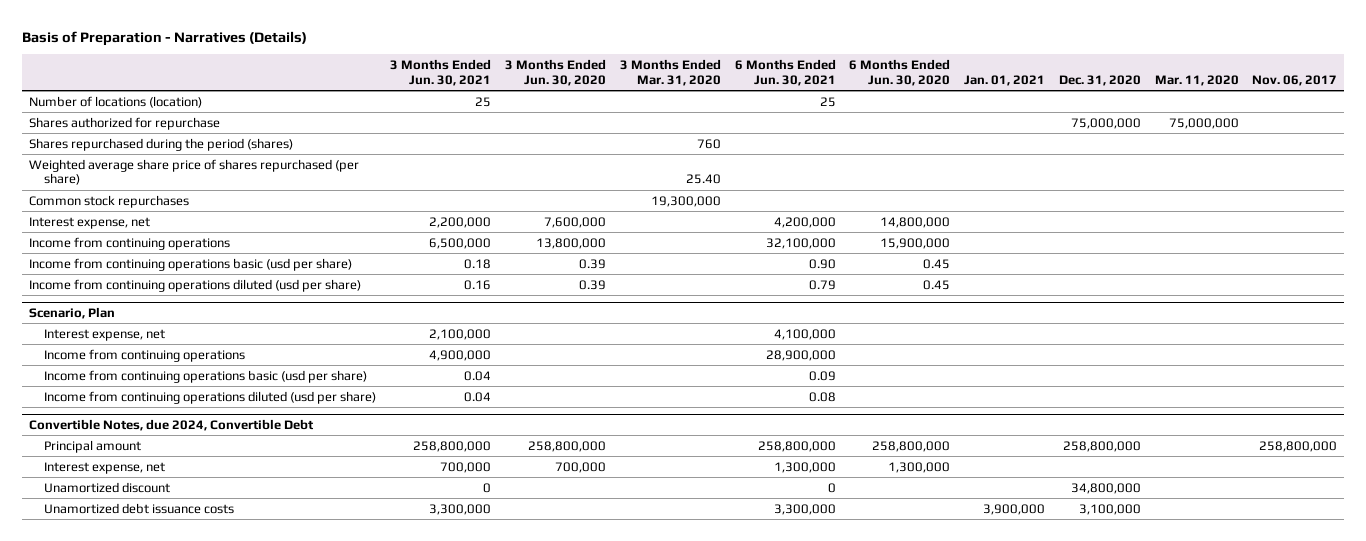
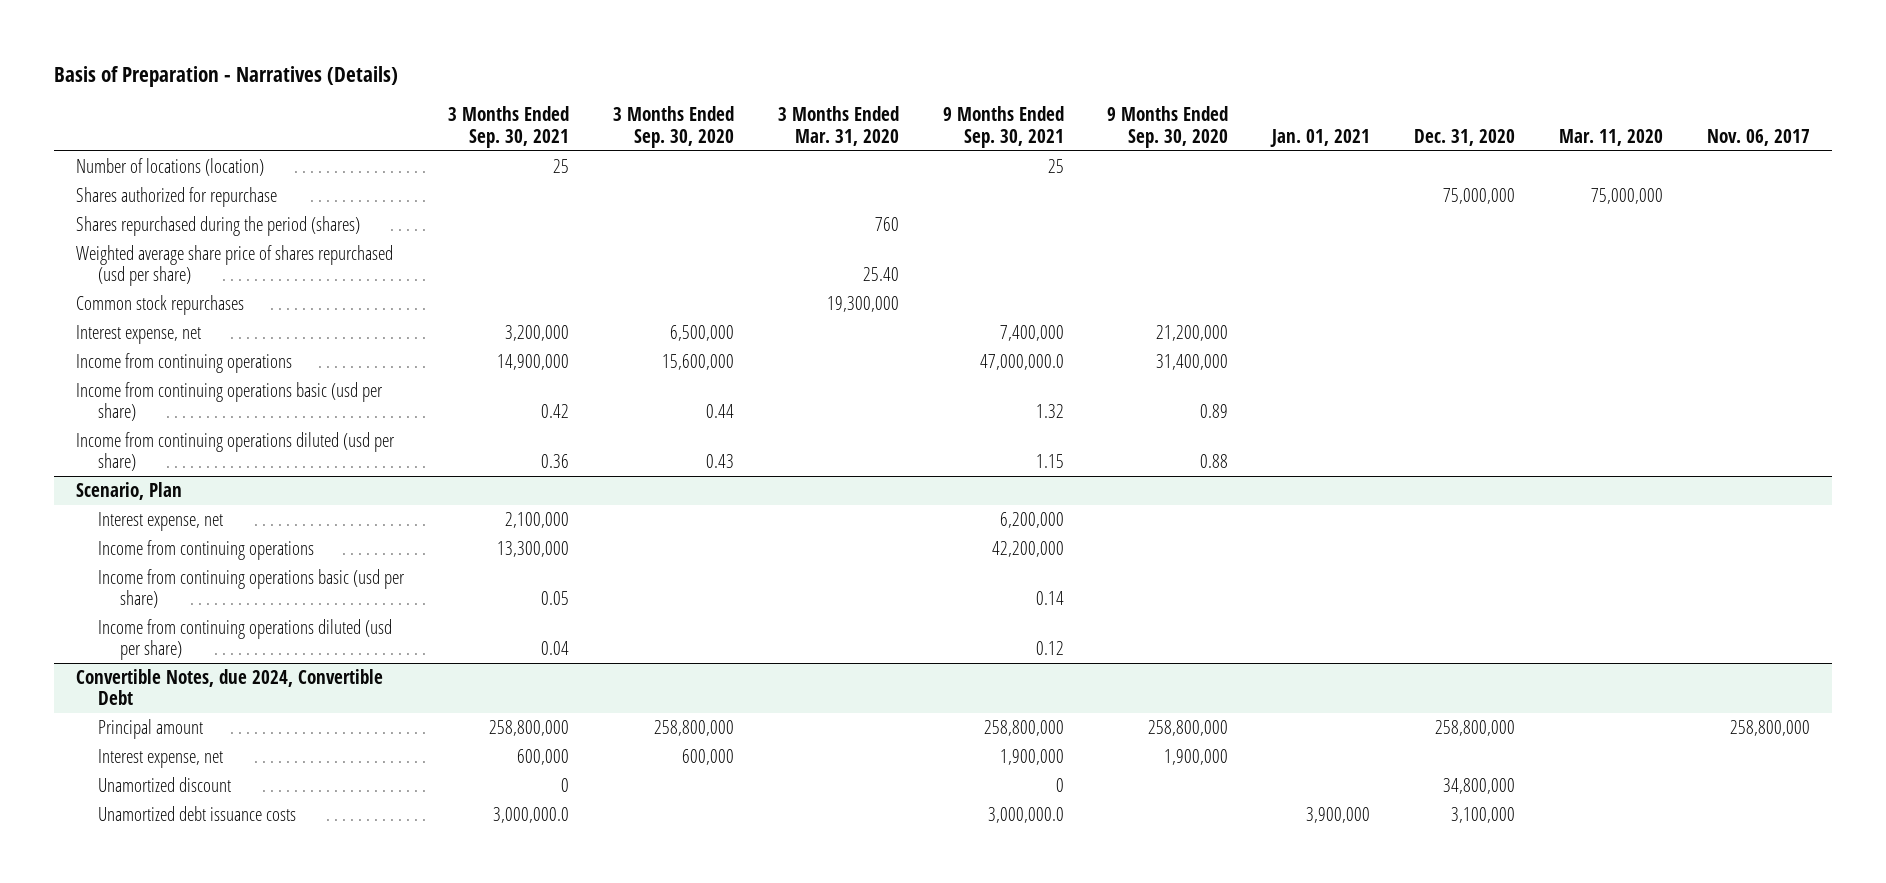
[390,59,492,86] 3 Months Ended Jun. 30, 2021 -> none
[504,59,606,86] 3 Months Ended Jun. 30, 2020 -> none
[734,59,836,86] 6 Months Ended Jun. 30, 2021 -> none
[849,59,951,86] 6 Months Ended Jun. 30, 2020 -> none
none -> [447,106,569,148] 3 Months Ended Sep. 30, 2021
none -> [612,106,734,148] 3 Months Ended Sep. 30, 2020
none -> [942,106,1064,148] 9 Months Ended Sep. 30, 2021
none -> [1107,106,1229,148] 9 Months Ended Sep. 30, 2020
[28,158,359,186] Weighted average share price of shares repurchased (per share) -> [75,244,393,287] Weighted average share price of shares repurchased (usd per share)

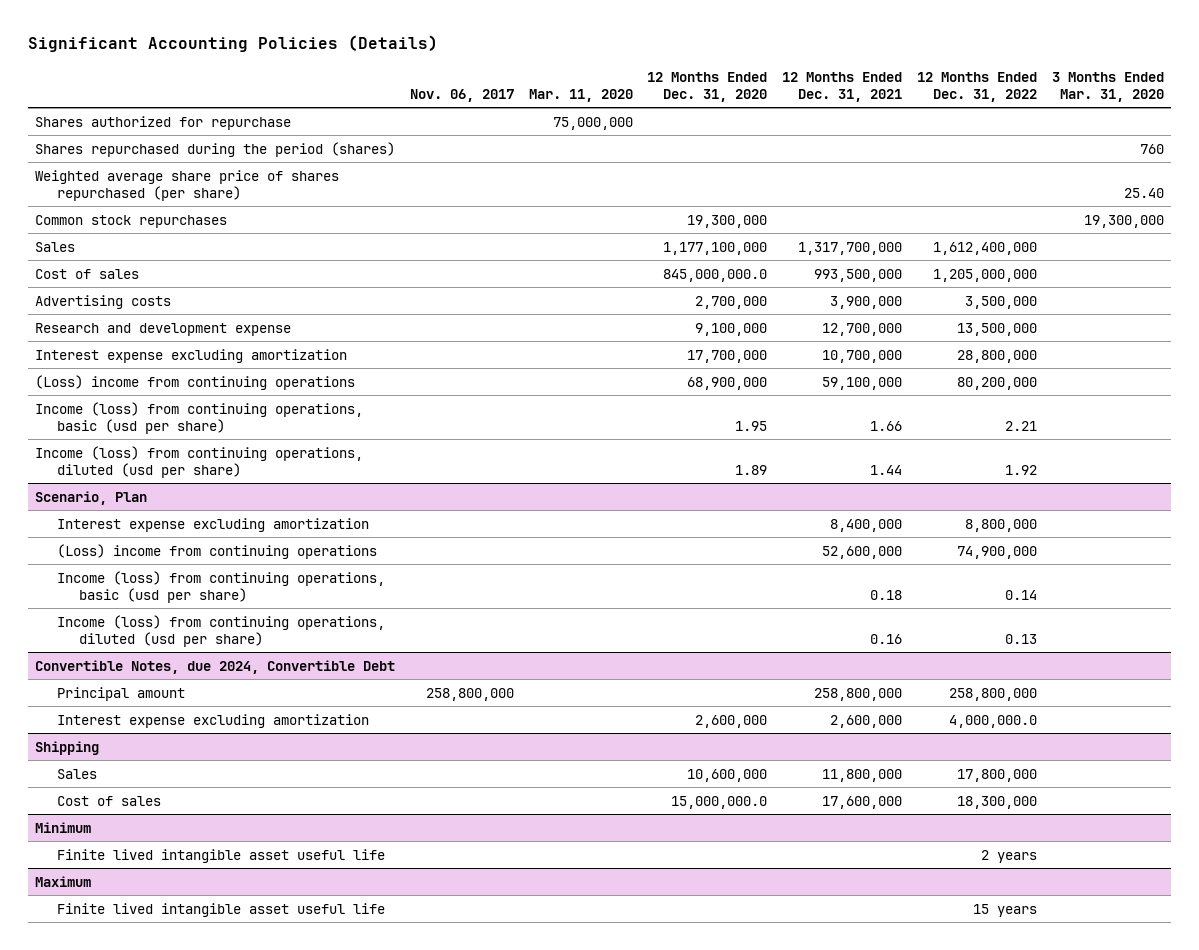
[53,66,398,88] Basis of Preparation - Narratives (Details) -> [27,35,438,53] Significant Accounting Policies (Details)
[447,106,569,148] 3 Months Ended Sep. 30, 2021 -> none
[612,106,734,148] 3 Months Ended Sep. 30, 2020 -> none
[942,106,1064,148] 9 Months Ended Sep. 30, 2021 -> none
[1107,106,1229,148] 9 Months Ended Sep. 30, 2020 -> none
[1270,128,1371,147] Jan. 01, 2021 -> none
[1414,128,1516,146] Dec. 31, 2020 -> none
none -> [647,72,768,103] 12 Months Ended Dec. 31, 2020
none -> [782,72,903,103] 12 Months Ended Dec. 31, 2021
none -> [916,72,1037,103] 12 Months Ended Dec. 31, 2022
[75,157,264,176] Number of locations (location) -> none
[75,244,393,287] Weighted average share price of shares repurchased (usd per share) -> [34,169,339,201] Weighted average share price of shares repurchased (per share)
none -> [34,241,75,252] Sales
none -> [34,268,139,279] Cost of sales
none -> [34,294,171,309] Advertising costs
none -> [34,322,291,336] Research and development expense
[75,324,201,344] Interest expense, net -> [34,348,347,363] Interest expense excluding amortization
[75,352,292,373] Income from continuing operations -> [34,374,355,390] (Loss) income from continuing operations
[75,381,383,422] Income from continuing operations basic (usd per share) -> [34,401,363,434] Income (loss) from continuing operations, basic (usd per share)
[75,431,395,472] Income from continuing operations diluted (usd per share) -> [34,445,363,478] Income (loss) from continuing operations, diluted (usd per share)
[97,511,223,531] Interest expense, net -> [57,517,370,532] Interest expense excluding amortization
[97,539,314,560] Income from continuing operations -> [57,543,378,559] (Loss) income from continuing operations
[97,568,405,609] Income from continuing operations basic (usd per share) -> [57,570,386,603] Income (loss) from continuing operations, basic (usd per share)
[97,618,392,661] Income from continuing operations diluted (usd per share) -> [57,614,386,647] Income (loss) from continuing operations, diluted (usd per share)
[97,776,231,792] Unamortized discount -> none
[97,805,296,821] Unamortized debt issuance costs -> none
[97,748,223,768] Interest expense, net -> [57,713,370,728] Interest expense excluding amortization
none -> [34,740,99,755] Shipping
none -> [57,768,98,779] Sales
none -> [57,795,162,806] Cost of sales
none -> [34,821,91,833] Minimum
none -> [57,848,386,863] Finite lived intangible asset useful life
none -> [34,875,91,887] Maximum
none -> [57,902,386,917] Finite lived intangible asset useful life

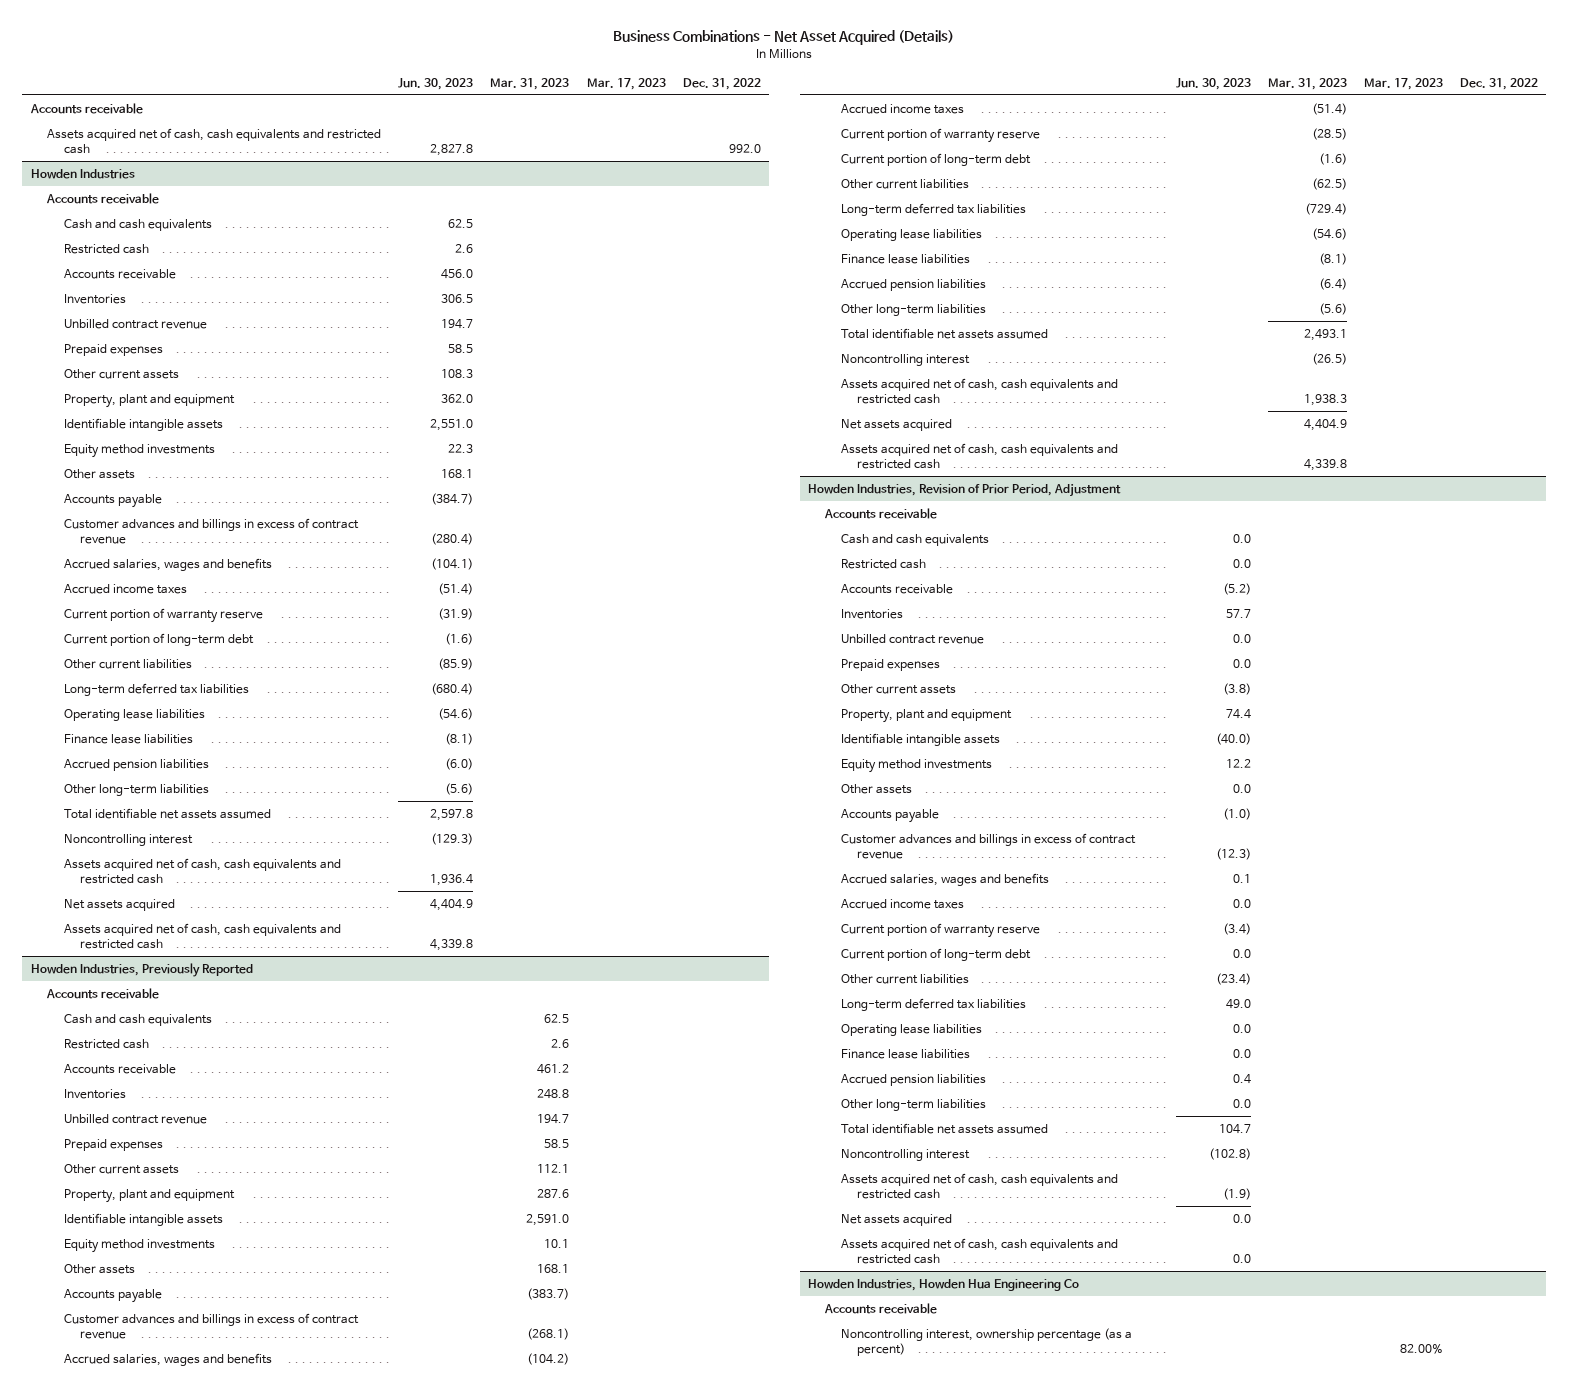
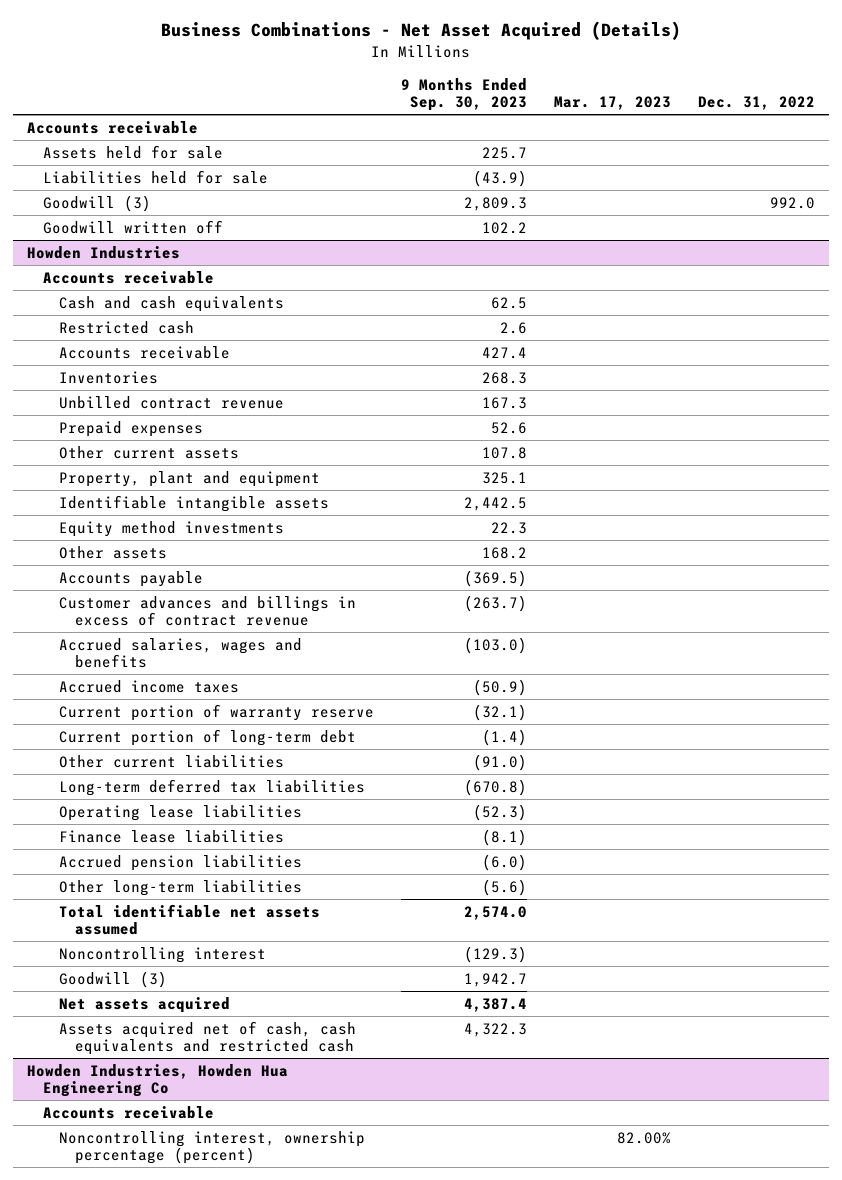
[398,77,474,90] Jun. 30, 2023 -> none
[490,77,570,90] Mar. 31, 2023 -> none
none -> [400,77,527,111] 9 Months Ended Sep. 30, 2023
none -> [42,144,223,159] Assets held for sale
none -> [42,169,268,184] Liabilities held for sale
[47,127,382,155] Assets acquired net of cash, cash equivalents and restricted cash -> [42,194,151,212] Goodwill (3)
none -> [42,219,223,234] Goodwill written off
[63,857,341,885] Assets acquired net of cash, cash equivalents and restricted cash -> [58,970,167,988] Goodwill (3)
[30,962,253,977] Howden Industries, Previously Reported -> none
[46,987,160,999] Accounts receivable -> none
[63,1013,212,1026] Cash and cash equivalents -> none
[63,1038,149,1049] Restricted cash -> none
[63,1063,176,1074] Accounts receivable -> none
[63,1088,126,1099] Inventories -> none
[63,1113,207,1124] Unbilled contract revenue -> none
[63,1138,163,1151] Prepaid expenses -> none
[63,1163,179,1174] Other current assets -> none
[63,1188,235,1203] Property, plant and equipment -> none
[63,1212,223,1226] Identifiable intangible assets -> none
[63,1238,215,1253] Equity method investments -> none
[63,1263,135,1274] Other assets -> none
[63,1288,162,1303] Accounts payable -> none
[63,1312,359,1340] Customer advances and billings in excess of contract revenue -> none
[63,1352,272,1366] Accrued salaries, wages and benefits -> none
[840,103,964,114] Accrued income taxes -> none
[840,127,1040,143] Current portion of warranty reserve -> none
[840,152,1031,166] Current portion of long-term debt -> none
[840,178,969,189] Other current liabilities -> none
[840,202,1026,216] Long-term deferred tax liabilities -> none
[840,228,982,241] Operating lease liabilities -> none
[840,253,970,264] Finance lease liabilities -> none
[840,278,986,291] Accrued pension liabilities -> none
[840,303,986,316] Other long-term liabilities -> none
[840,327,1048,339] Total identifiable net assets assumed -> none
[840,353,970,366] Noncontrolling interest -> none
[840,377,1118,405] Assets acquired net of cash, cash equivalents and restricted cash -> none
[840,418,952,431] Net assets acquired -> none
[840,442,1118,470] Assets acquired net of cash, cash equivalents and restricted cash -> none
[808,482,1122,497] Howden Industries, Revision of Prior Period, Adjustment -> none
[823,507,937,519] Accounts receivable -> none
[840,533,989,546] Cash and cash equivalents -> none
[840,558,926,569] Restricted cash -> none
[840,583,953,594] Accounts receivable -> none
[840,608,903,619] Inventories -> none
[840,633,984,644] Unbilled contract revenue -> none
[840,658,940,671] Prepaid expenses -> none
[840,683,956,694] Other current assets -> none
[840,708,1012,723] Property, plant and equipment -> none
[840,732,1000,746] Identifiable intangible assets -> none
[840,758,992,773] Equity method investments -> none
[840,783,912,794] Other assets -> none
[840,808,939,823] Accounts payable -> none
[840,832,1136,860] Customer advances and billings in excess of contract revenue -> none
[840,872,1049,886] Accrued salaries, wages and benefits -> none
[840,898,964,909] Accrued income taxes -> none
[840,922,1040,938] Current portion of warranty reserve -> none
[840,947,1031,961] Current portion of long-term debt -> none
[840,973,969,984] Other current liabilities -> none
[840,997,1026,1011] Long-term deferred tax liabilities -> none
[840,1023,982,1036] Operating lease liabilities -> none
[840,1048,970,1059] Finance lease liabilities -> none
[840,1073,986,1086] Accrued pension liabilities -> none
[840,1098,986,1111] Other long-term liabilities -> none
[840,1122,1048,1134] Total identifiable net assets assumed -> none
[840,1148,970,1161] Noncontrolling interest -> none
[840,1172,1118,1200] Assets acquired net of cash, cash equivalents and restricted cash -> none
[840,1213,952,1226] Net assets acquired -> none
[840,1237,1118,1265] Assets acquired net of cash, cash equivalents and restricted cash -> none
[840,1327,1132,1357] Noncontrolling interest, ownership percentage (as a percent) -> [58,1130,365,1165] Noncontrolling interest, ownership percentage (percent)

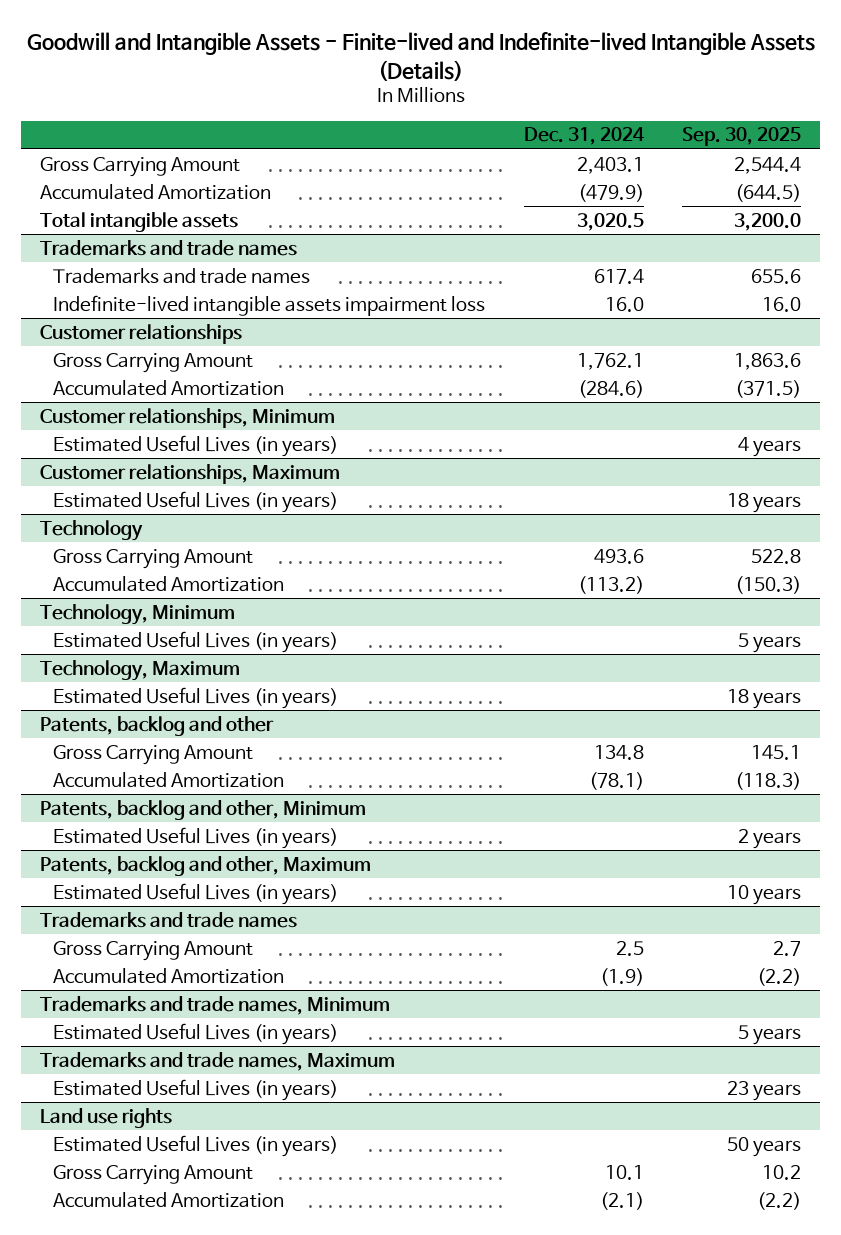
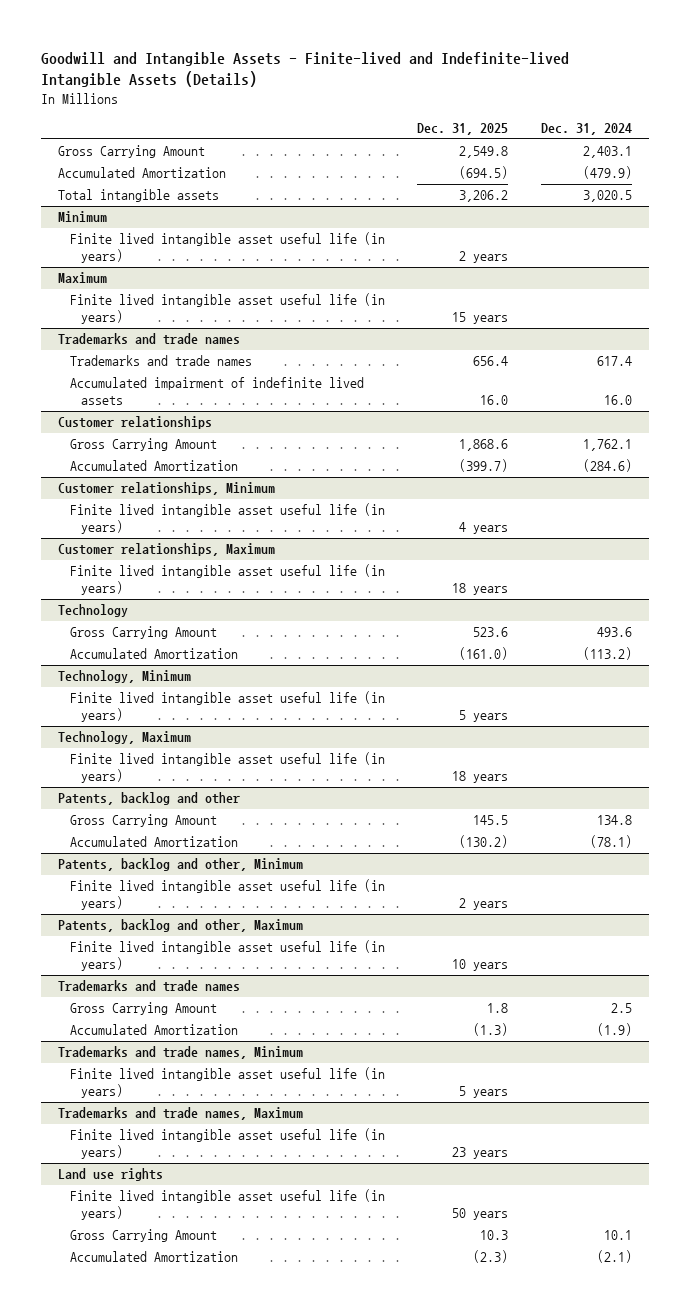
[682,127,802,147] Sep. 30, 2025 -> none
none -> [417,122,509,135] Dec. 31, 2025
none -> [57,211,107,223] Minimum
none -> [69,232,385,264] Finite lived intangible asset useful life (in years)
none -> [57,272,107,284] Maximum
none -> [69,293,385,325] Finite lived intangible asset useful life (in years)
[53,294,486,316] Indefinite-lived intangible assets impairment loss -> [69,377,364,406] Accumulated impairment of indefinite lived assets
[53,434,339,457] Estimated Useful Lives (in years) -> [69,503,385,535] Finite lived intangible asset useful life (in years)
[53,490,339,513] Estimated Useful Lives (in years) -> [69,564,385,596] Finite lived intangible asset useful life (in years)
[53,630,339,653] Estimated Useful Lives (in years) -> [69,691,385,723] Finite lived intangible asset useful life (in years)
[53,686,339,709] Estimated Useful Lives (in years) -> [69,752,385,784] Finite lived intangible asset useful life (in years)
[53,826,339,849] Estimated Useful Lives (in years) -> [69,879,385,911] Finite lived intangible asset useful life (in years)
[53,882,339,905] Estimated Useful Lives (in years) -> [69,940,385,972] Finite lived intangible asset useful life (in years)
[53,1022,339,1045] Estimated Useful Lives (in years) -> [69,1067,385,1099] Finite lived intangible asset useful life (in years)
[53,1078,339,1101] Estimated Useful Lives (in years) -> [69,1128,385,1160] Finite lived intangible asset useful life (in years)
[53,1134,339,1157] Estimated Useful Lives (in years) -> [69,1189,385,1221] Finite lived intangible asset useful life (in years)

